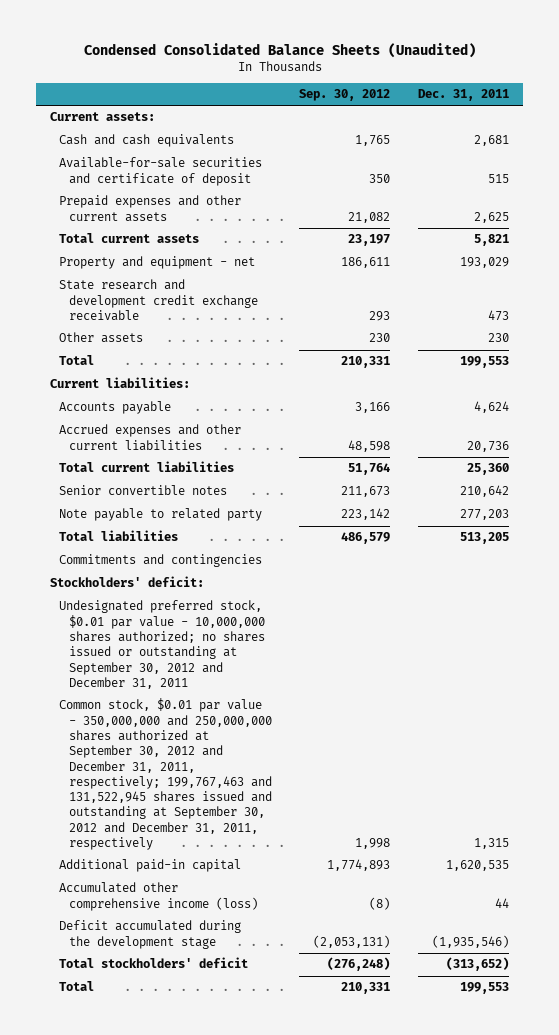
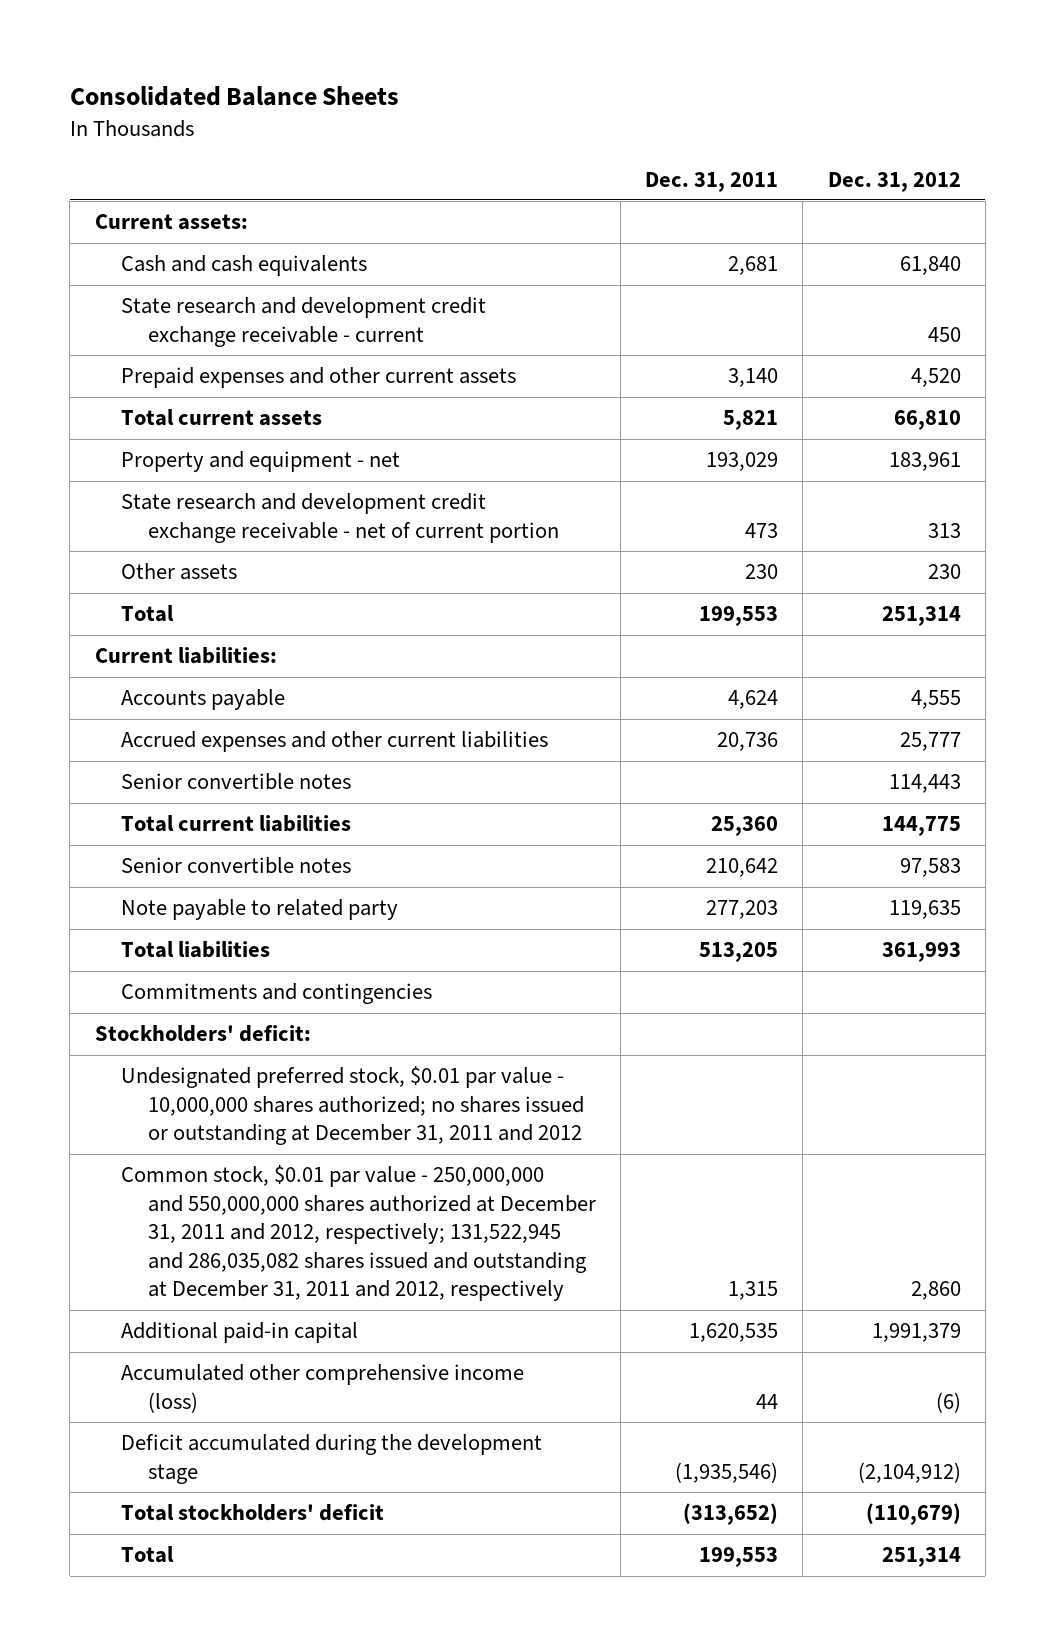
[83,42,476,58] Condensed Consolidated Balance Sheets (Unaudited) -> [69,86,399,107] Consolidated Balance Sheets
[299,89,391,102] Sep. 30, 2012 -> none
none -> [827,171,961,192] Dec. 31, 2012
[59,157,263,186] Available-for-sale securities and certificate of deposit -> none
none -> [121,297,487,347] State research and development credit exchange receivable - current
[473,211,509,223] 2,625 -> [728,368,779,388] 3,140
[59,279,258,322] State research and development credit exchange receivable -> [121,493,559,543] State research and development credit exchange receivable - net of current portion
none -> [121,773,352,791] Senior convertible notes
[59,600,265,689] Undesignated preferred stock, $0.01 par value - 10,000,000 shares authorized; no shares issued or outstanding at September 30, 2012 and December 31, 2011 -> [121,1066,584,1146] Undesignated preferred stock, $0.01 par value - 10,000,000 shares authorized; no shares issued or outstanding at December 31, 2011 and 2012
[59,698,272,851] Common stock, $0.01 par value - 350,000,000 and 250,000,000 shares authorized at September 30, 2012 and December 31, 2011, respectively; 199,767,463 and 131,522,945 shares issued and outstanding at September 30, 2012 and December 31, 2011, respectively -> [121,1165,596,1302] Common stock, $0.01 par value - 250,000,000 and 550,000,000 shares authorized at December 31, 2011 and 2012, respectively; 131,522,945 and 286,035,082 shares issued and outstanding at December 31, 2011 and 2012, respectively

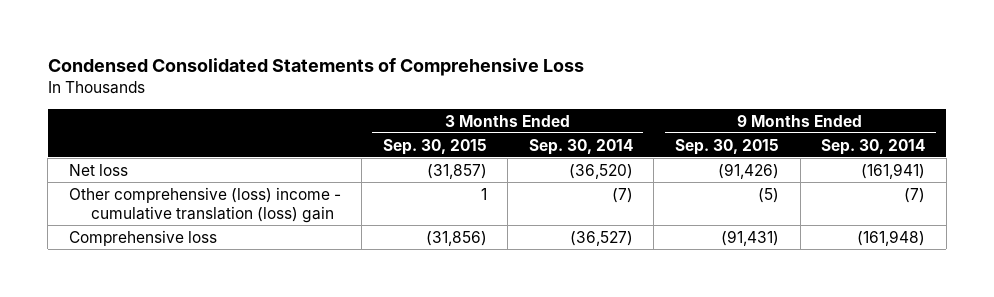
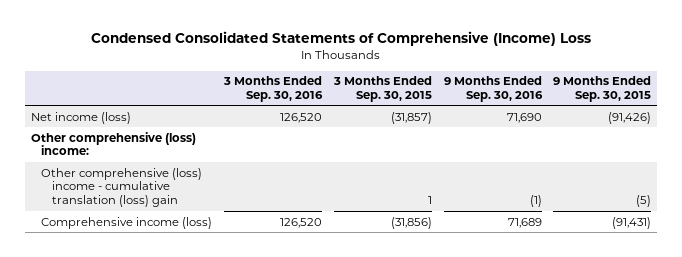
[47,57,584,76] Condensed Consolidated Statements of Comprehensive Loss -> [90,30,591,46] Condensed Consolidated Statements of Comprehensive (Income) Loss
[528,138,633,155] Sep. 30, 2014 -> none
[821,138,926,155] Sep. 30, 2014 -> none
none -> [222,76,323,103] 3 Months Ended Sep. 30, 2016
none -> [443,76,543,103] 9 Months Ended Sep. 30, 2016
[68,163,128,176] Net loss -> [30,111,131,124] Net income (loss)
none -> [30,131,196,156] Other comprehensive (loss) income:
[68,229,217,246] Comprehensive loss -> [41,216,213,229] Comprehensive income (loss)

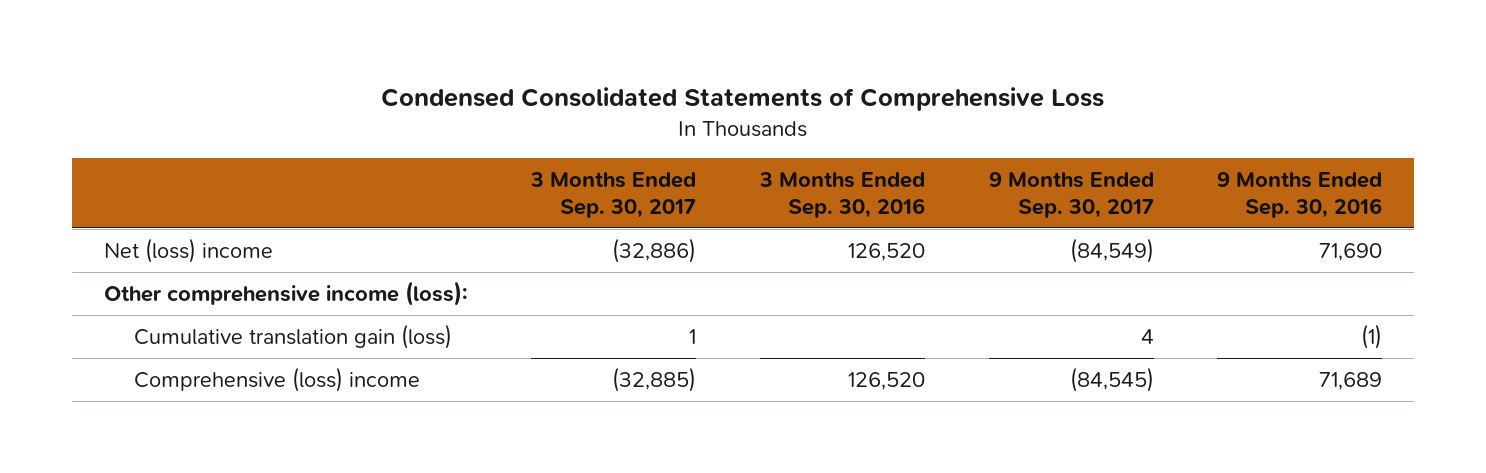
[90,30,591,46] Condensed Consolidated Statements of Comprehensive (Income) Loss -> [381,87,1105,112] Condensed Consolidated Statements of Comprehensive Loss
[332,76,432,103] 3 Months Ended Sep. 30, 2015 -> none
[553,76,652,103] 9 Months Ended Sep. 30, 2015 -> none
none -> [530,171,697,218] 3 Months Ended Sep. 30, 2017
none -> [988,171,1154,218] 9 Months Ended Sep. 30, 2017
[30,111,131,124] Net income (loss) -> [103,237,273,263] Net (loss) income
[30,131,196,156] Other comprehensive (loss) income: -> [103,280,468,306] Other comprehensive income (loss):
[41,167,203,208] Other comprehensive (loss) income - cumulative translation (loss) gain -> [133,323,452,349] Cumulative translation gain (loss)
[41,216,213,229] Comprehensive income (loss) -> [133,366,420,392] Comprehensive (loss) income

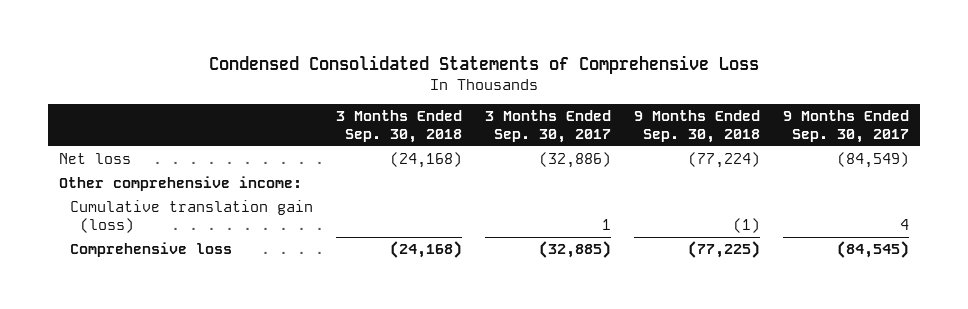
[759,171,926,218] 3 Months Ended Sep. 30, 2016 -> none
[1217,171,1383,218] 9 Months Ended Sep. 30, 2016 -> none
none -> [335,109,462,143] 3 Months Ended Sep. 30, 2018
none -> [633,109,760,143] 9 Months Ended Sep. 30, 2018
[103,237,273,263] Net (loss) income -> [59,152,132,164] Net loss
[103,280,468,306] Other comprehensive income (loss): -> [59,175,303,191] Other comprehensive income:
[133,366,420,392] Comprehensive (loss) income -> [69,241,232,257] Comprehensive loss

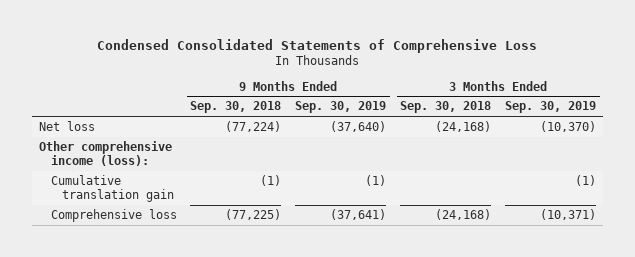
[484,109,611,143] 3 Months Ended Sep. 30, 2017 -> none
[782,109,909,143] 9 Months Ended Sep. 30, 2017 -> none
none -> [295,101,387,114] Sep. 30, 2019
none -> [505,101,597,114] Sep. 30, 2019
[59,175,303,191] Other comprehensive income: -> [38,141,172,166] Other comprehensive income (loss):
[69,199,313,233] Cumulative translation gain (loss) -> [50,175,175,202] Cumulative translation gain

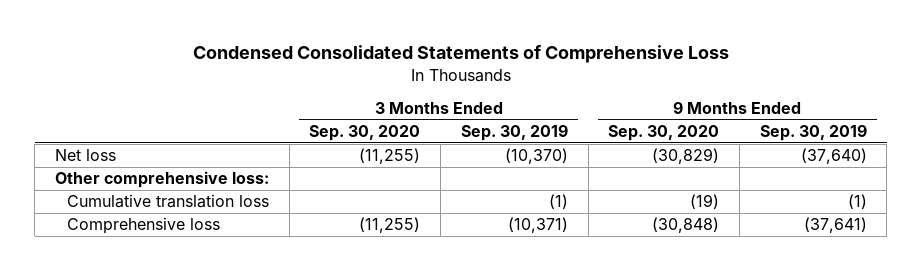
[190,101,282,114] Sep. 30, 2018 -> none
[400,101,492,114] Sep. 30, 2018 -> none
none -> [309,125,421,142] Sep. 30, 2020
none -> [608,125,720,142] Sep. 30, 2020
[38,141,172,166] Other comprehensive income (loss): -> [54,171,269,189] Other comprehensive loss:
[50,175,175,202] Cumulative translation gain -> [67,194,270,209] Cumulative translation loss

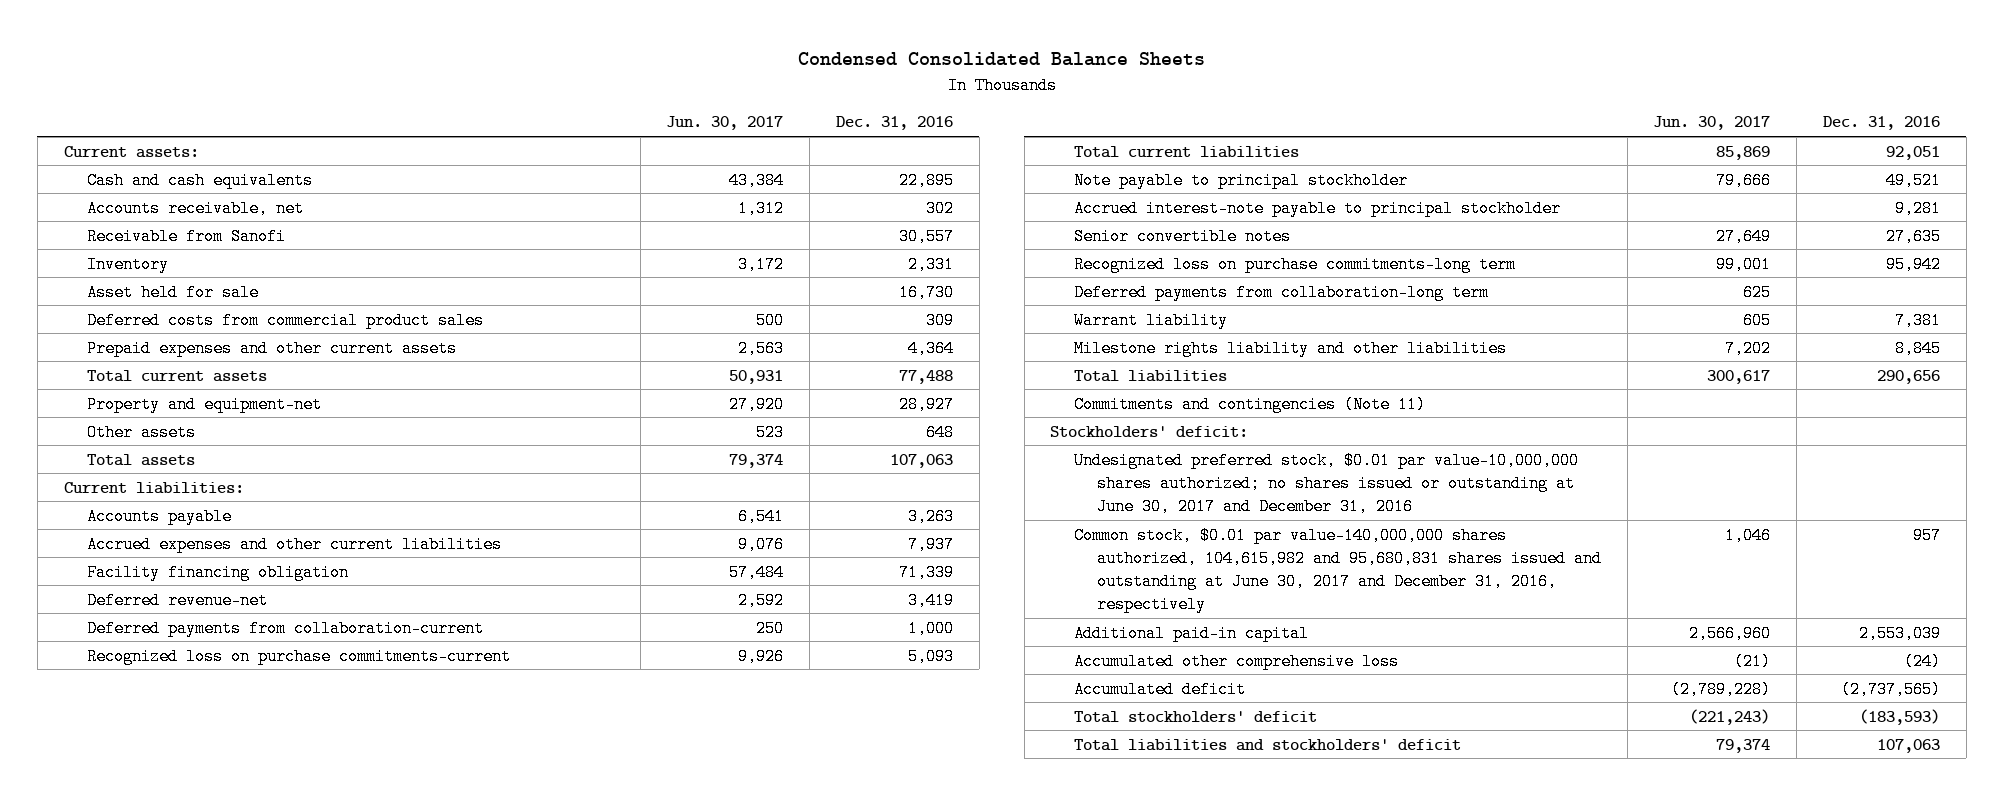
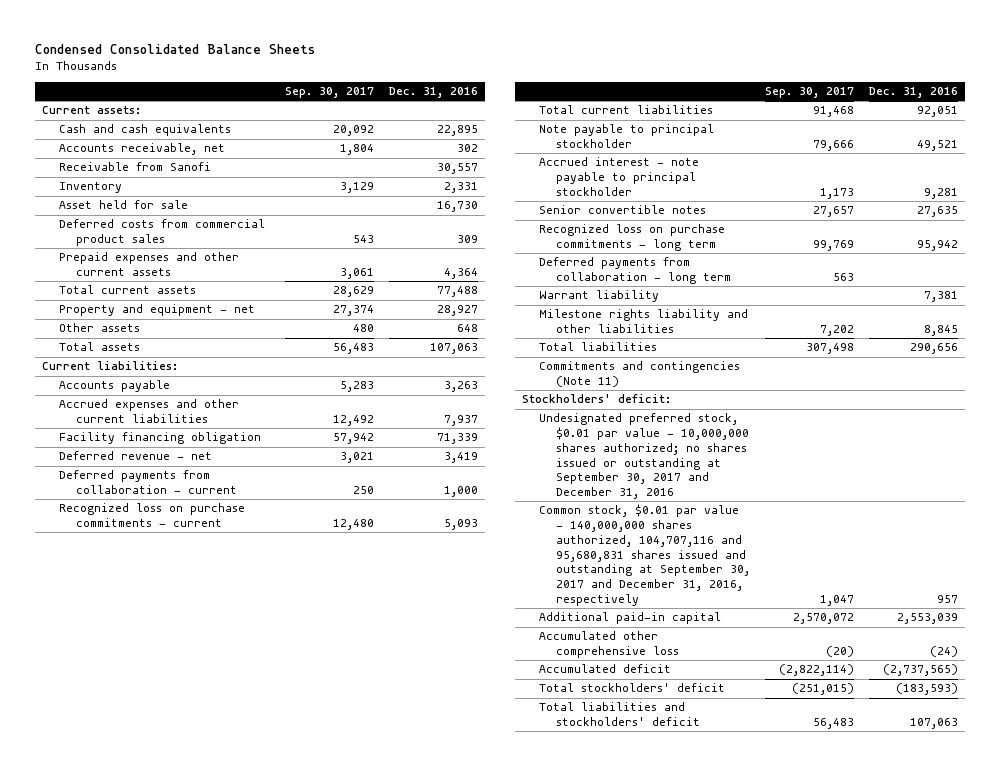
[666,116,784,131] Jun. 30, 2017 -> none
none -> [285,87,375,99] Sep. 30, 2017
[86,395,322,413] Property and equipment-net -> [59,304,256,317] Property and equipment - net
[86,591,268,609] Deferred revenue-net -> [59,451,213,461] Deferred revenue - net
[86,619,484,637] Deferred payments from collaboration-current -> [59,470,238,495] Deferred payments from collaboration - current
[86,647,511,665] Recognized loss on purchase commitments-current -> [59,503,246,528] Recognized loss on purchase commitments - current
[1073,199,1561,217] Accrued interest-note payable to principal stockholder -> [539,157,700,196] Accrued interest - note payable to principal stockholder
[1073,255,1516,273] Recognized loss on purchase commitments-long term -> [539,224,726,252] Recognized loss on purchase commitments - long term
[1073,283,1489,301] Deferred payments from collaboration-long term -> [539,257,732,285] Deferred payments from collaboration - long term
[1073,451,1579,516] Undesignated preferred stock, $0.01 par value-10,000,000 shares authorized; no shares issued or outstanding at June 30, 2017 and December 31, 2016 -> [539,413,750,500] Undesignated preferred stock, $0.01 par value - 10,000,000 shares authorized; no shares issued or outstanding at September 30, 2017 and December 31, 2016
[1073,526,1602,614] Common stock, $0.01 par value-140,000,000 shares authorized, 104,615,982 and 95,680,831 shares issued and outstanding at June 30, 2017 and December 31, 2016, respectively -> [539,504,751,606] Common stock, $0.01 par value - 140,000,000 shares authorized, 104,707,116 and 95,680,831 shares issued and outstanding at September 30, 2017 and December 31, 2016, respectively

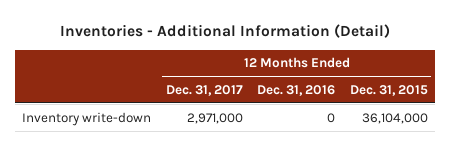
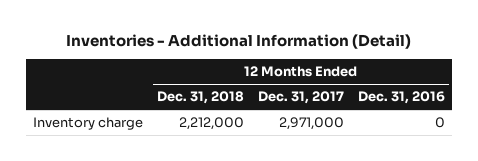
[349,84,428,96] Dec. 31, 2015 -> none
none -> [156,91,244,105] Dec. 31, 2018
[22,111,152,126] Inventory write-down -> [32,117,143,131] Inventory charge

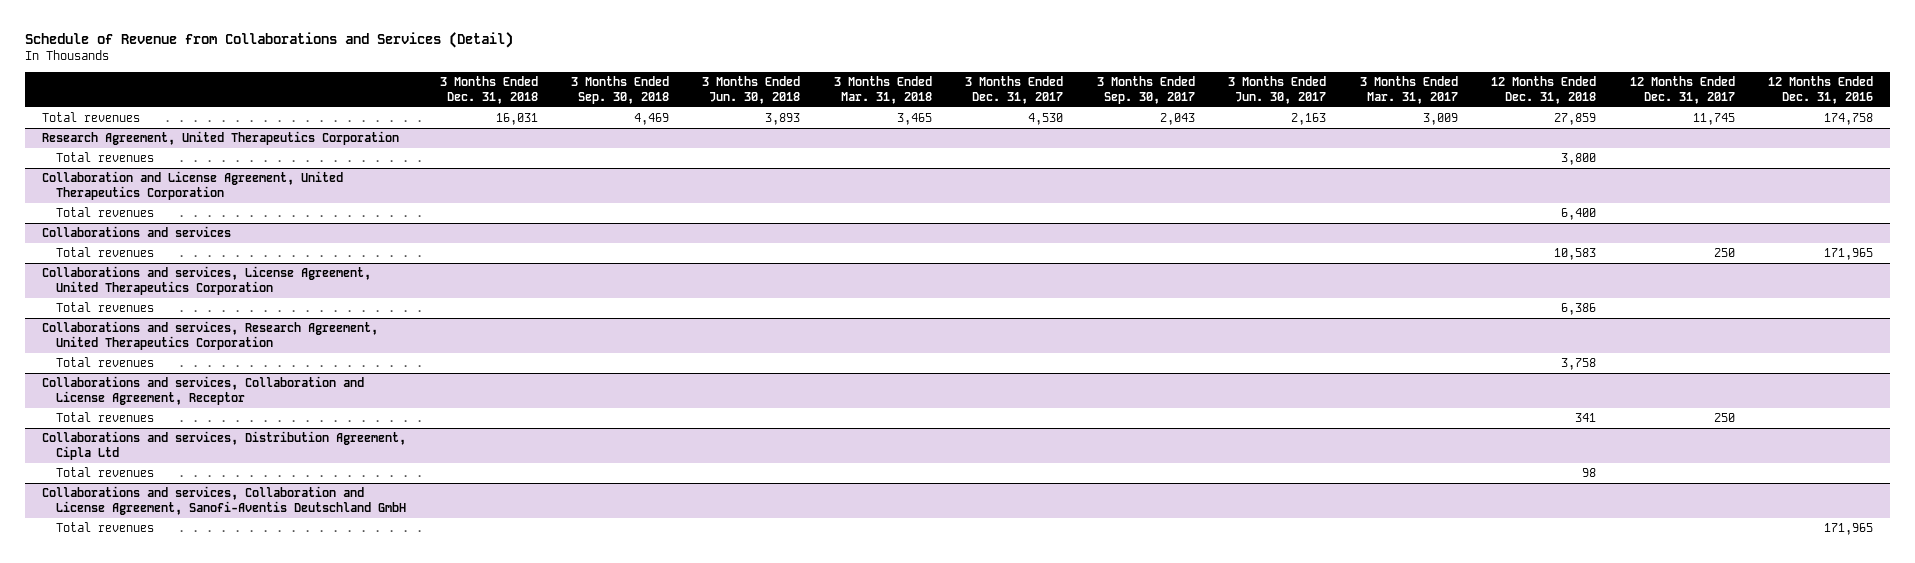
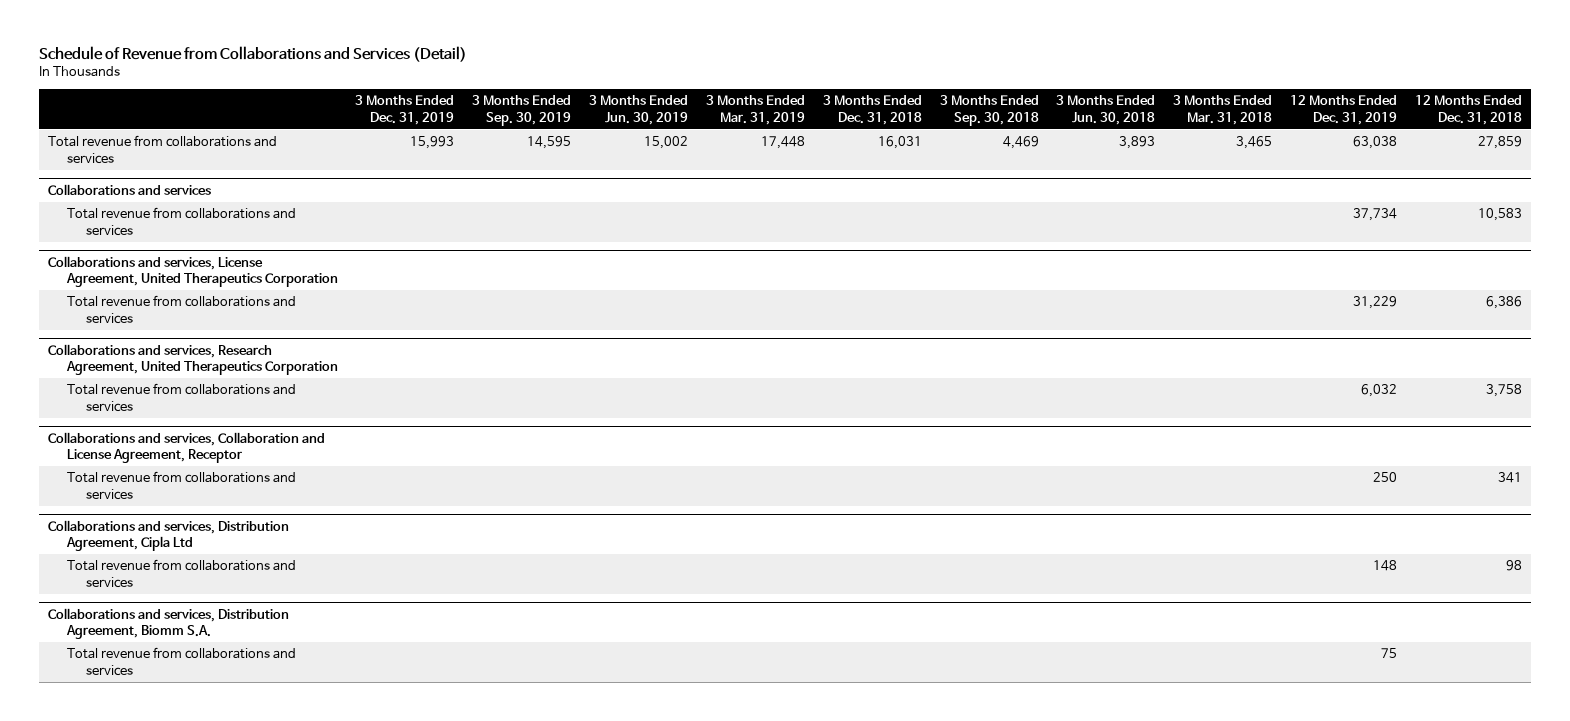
[965,75,1064,104] 3 Months Ended Dec. 31, 2017 -> none
[1096,75,1195,104] 3 Months Ended Sep. 30, 2017 -> none
[1228,75,1327,104] 3 Months Ended Jun. 30, 2017 -> none
[1359,75,1458,104] 3 Months Ended Mar. 31, 2017 -> none
[1629,75,1735,104] 12 Months Ended Dec. 31, 2017 -> none
[1768,75,1874,104] 12 Months Ended Dec. 31, 2016 -> none
none -> [355,95,455,125] 3 Months Ended Dec. 31, 2019
none -> [472,95,572,126] 3 Months Ended Sep. 30, 2019
none -> [589,95,689,125] 3 Months Ended Jun. 30, 2019
none -> [705,95,805,125] 3 Months Ended Mar. 31, 2019
none -> [1290,95,1398,125] 12 Months Ended Dec. 31, 2019
[42,131,400,146] Research Agreement, United Therapeutics Corporation -> none
[55,152,154,163] Total revenues -> none
[42,171,344,201] Collaboration and License Agreement, United Therapeutics Corporation -> none
[55,207,154,218] Total revenues -> none
[42,112,141,123] Total revenues -> [47,135,277,164] Total revenue from collaborations and services
[55,247,154,258] Total revenues -> [66,207,296,236] Total revenue from collaborations and services
[55,302,154,313] Total revenues -> [66,295,296,324] Total revenue from collaborations and services
[55,357,154,368] Total revenues -> [66,383,296,412] Total revenue from collaborations and services
[55,412,154,423] Total revenues -> [66,471,296,500] Total revenue from collaborations and services
[42,486,406,516] Collaborations and services, Collaboration and License Agreement, Sanofi-Aventis Deutschland GmbH -> none
[55,467,154,478] Total revenues -> [66,559,296,588] Total revenue from collaborations and services
none -> [47,607,289,639] Collaborations and services, Distribution Agreement, Biomm S.A.
[55,522,154,533] Total revenues -> [66,647,296,676] Total revenue from collaborations and services

